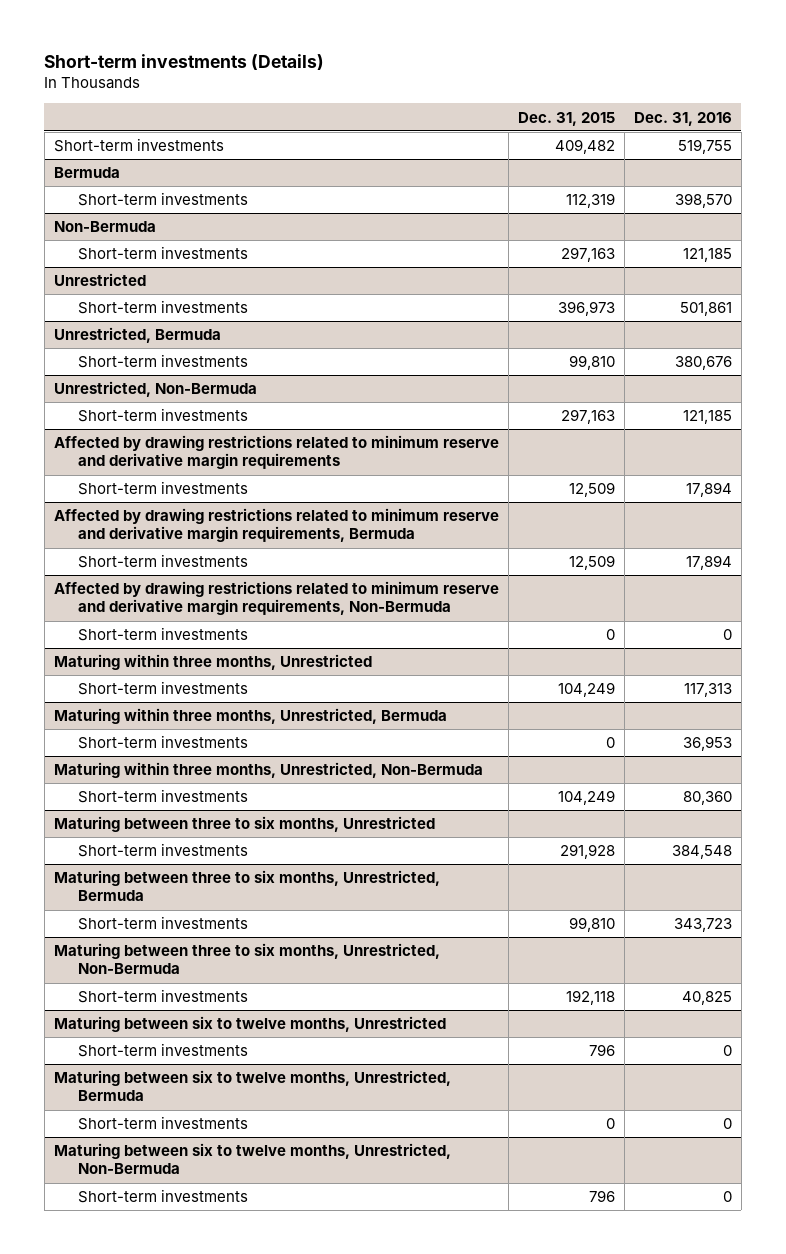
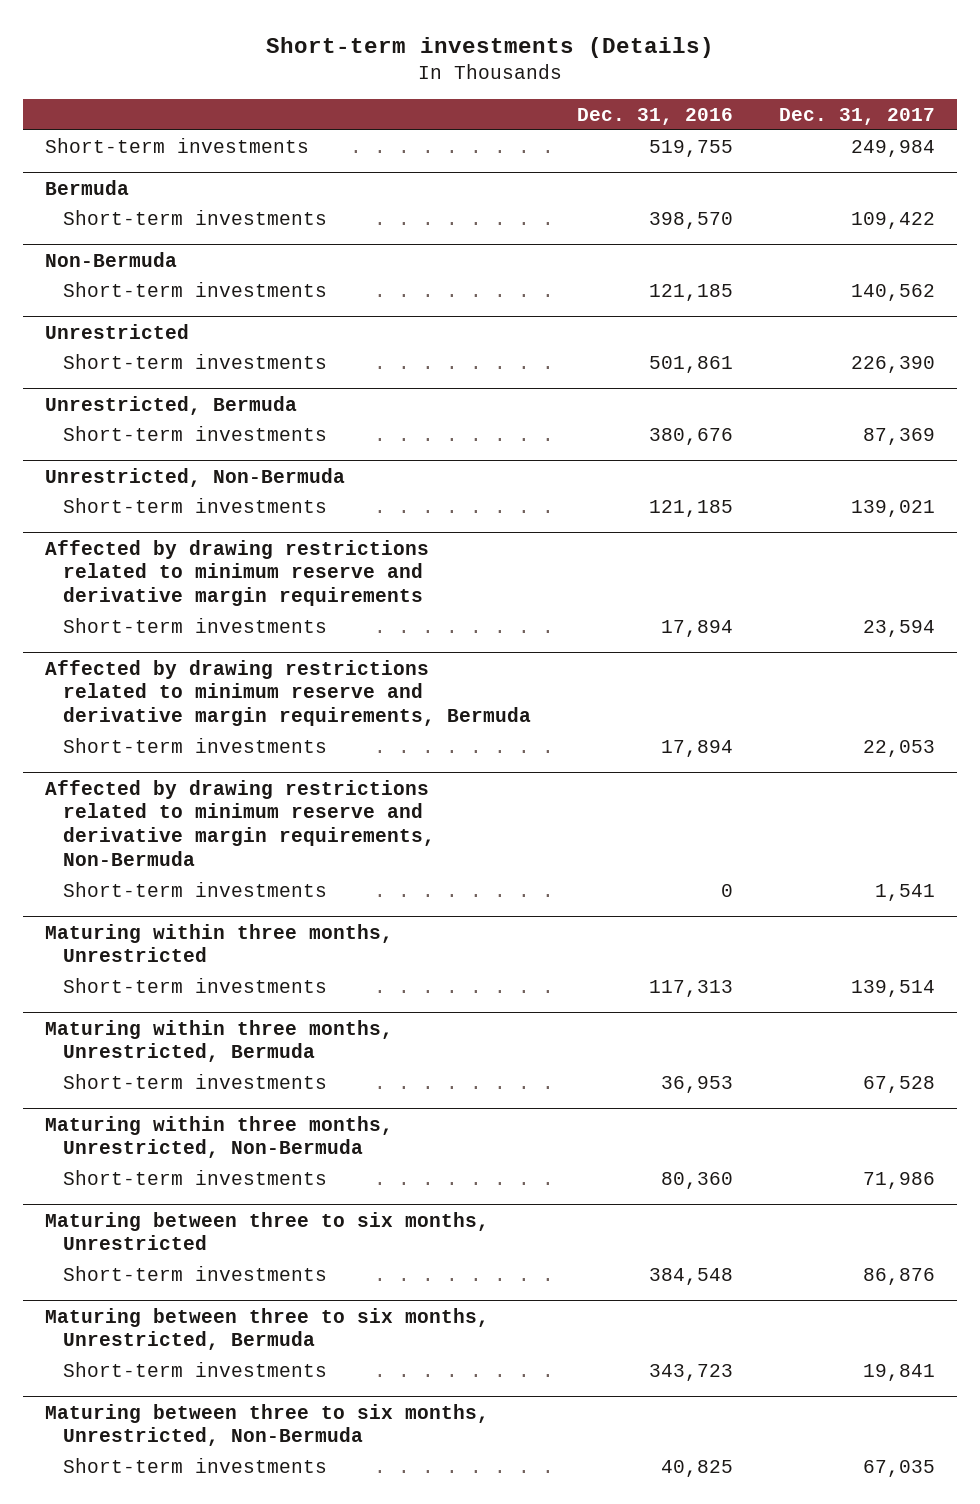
[517,111,615,126] Dec. 31, 2015 -> none
none -> [778,107,935,125] Dec. 31, 2017
[53,1016,446,1033] Maturing between six to twelve months, Unrestricted -> none
[77,1043,248,1058] Short-term investments -> none
[53,1070,451,1102] Maturing between six to twelve months, Unrestricted, Bermuda -> none
[77,1116,248,1131] Short-term investments -> none
[53,1143,451,1175] Maturing between six to twelve months, Unrestricted, Non-Bermuda -> none
[77,1189,248,1204] Short-term investments -> none

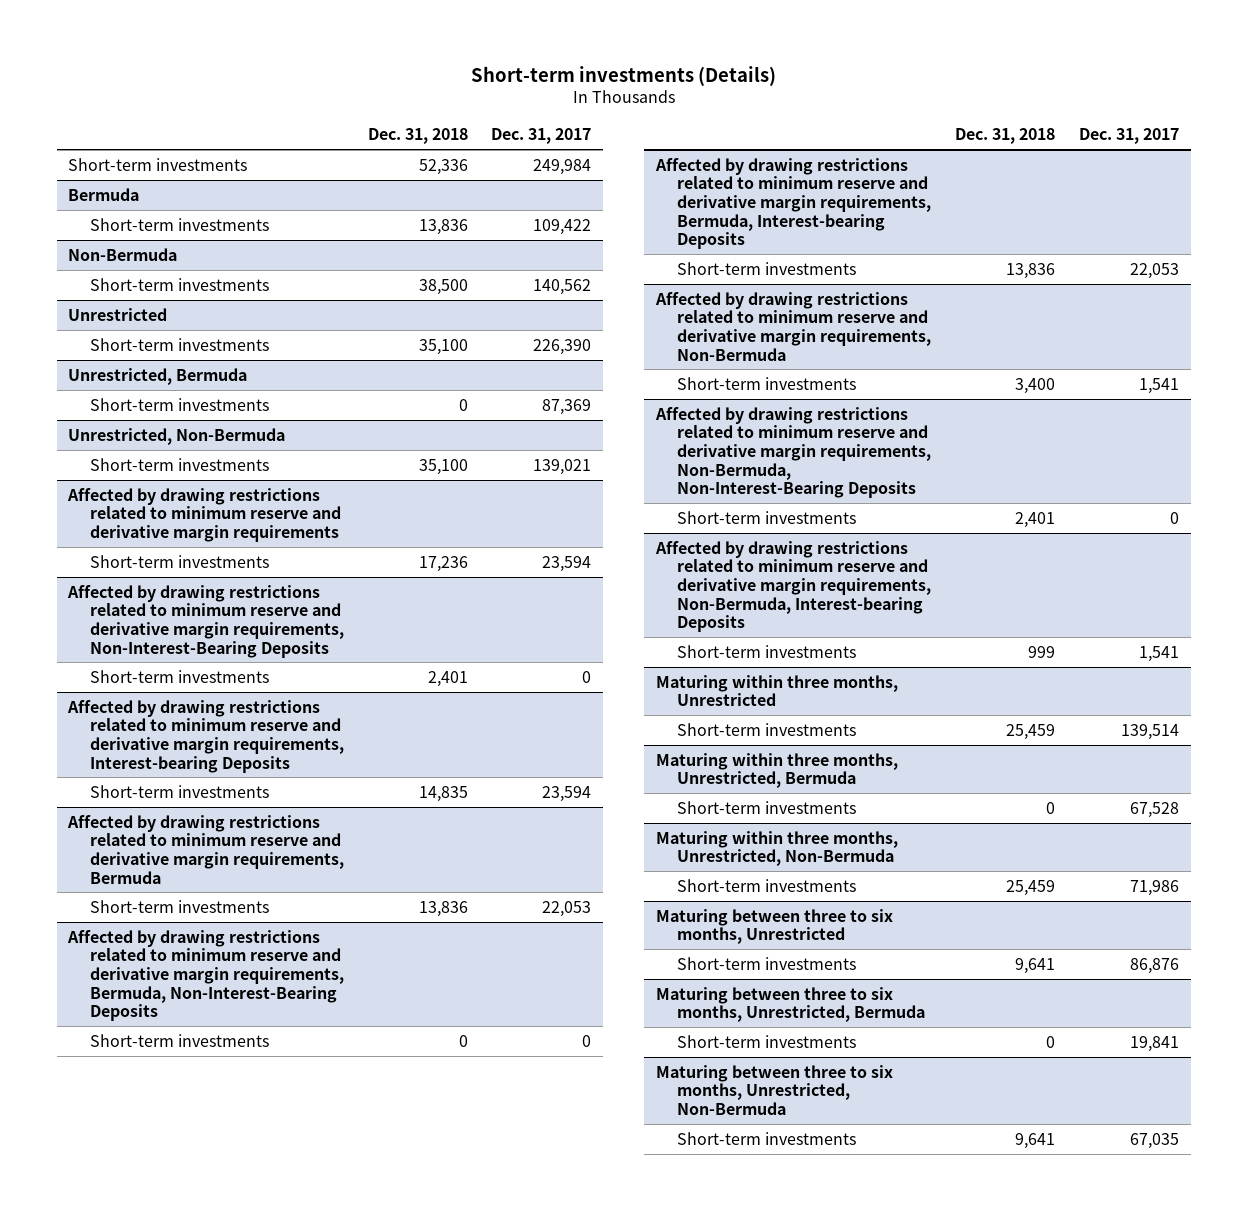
[576,107,733,125] Dec. 31, 2016 -> none
none -> [367,128,468,145] Dec. 31, 2018
none -> [67,584,344,658] Affected by drawing restrictions related to minimum reserve and derivative margin requirements, Non-Interest-Bearing Deposits
none -> [89,669,269,683] Short-term investments
none -> [67,699,344,773] Affected by drawing restrictions related to minimum reserve and derivative margin requirements, Interest-bearing Deposits
none -> [89,784,269,798] Short-term investments
none -> [67,929,344,1022] Affected by drawing restrictions related to minimum reserve and derivative margin requirements, Bermuda, Non-Interest-Bearing Deposits
none -> [89,1033,269,1047] Short-term investments
none -> [654,157,932,250] Affected by drawing restrictions related to minimum reserve and derivative margin requirements, Bermuda, Interest-bearing Deposits
none -> [677,261,857,275] Short-term investments
none -> [654,406,932,499] Affected by drawing restrictions related to minimum reserve and derivative margin requirements, Non-Bermuda, Non-Interest-Bearing Deposits
none -> [677,510,857,524] Short-term investments
none -> [654,540,932,633] Affected by drawing restrictions related to minimum reserve and derivative margin requirements, Non-Bermuda, Interest-bearing Deposits
none -> [677,644,857,658] Short-term investments

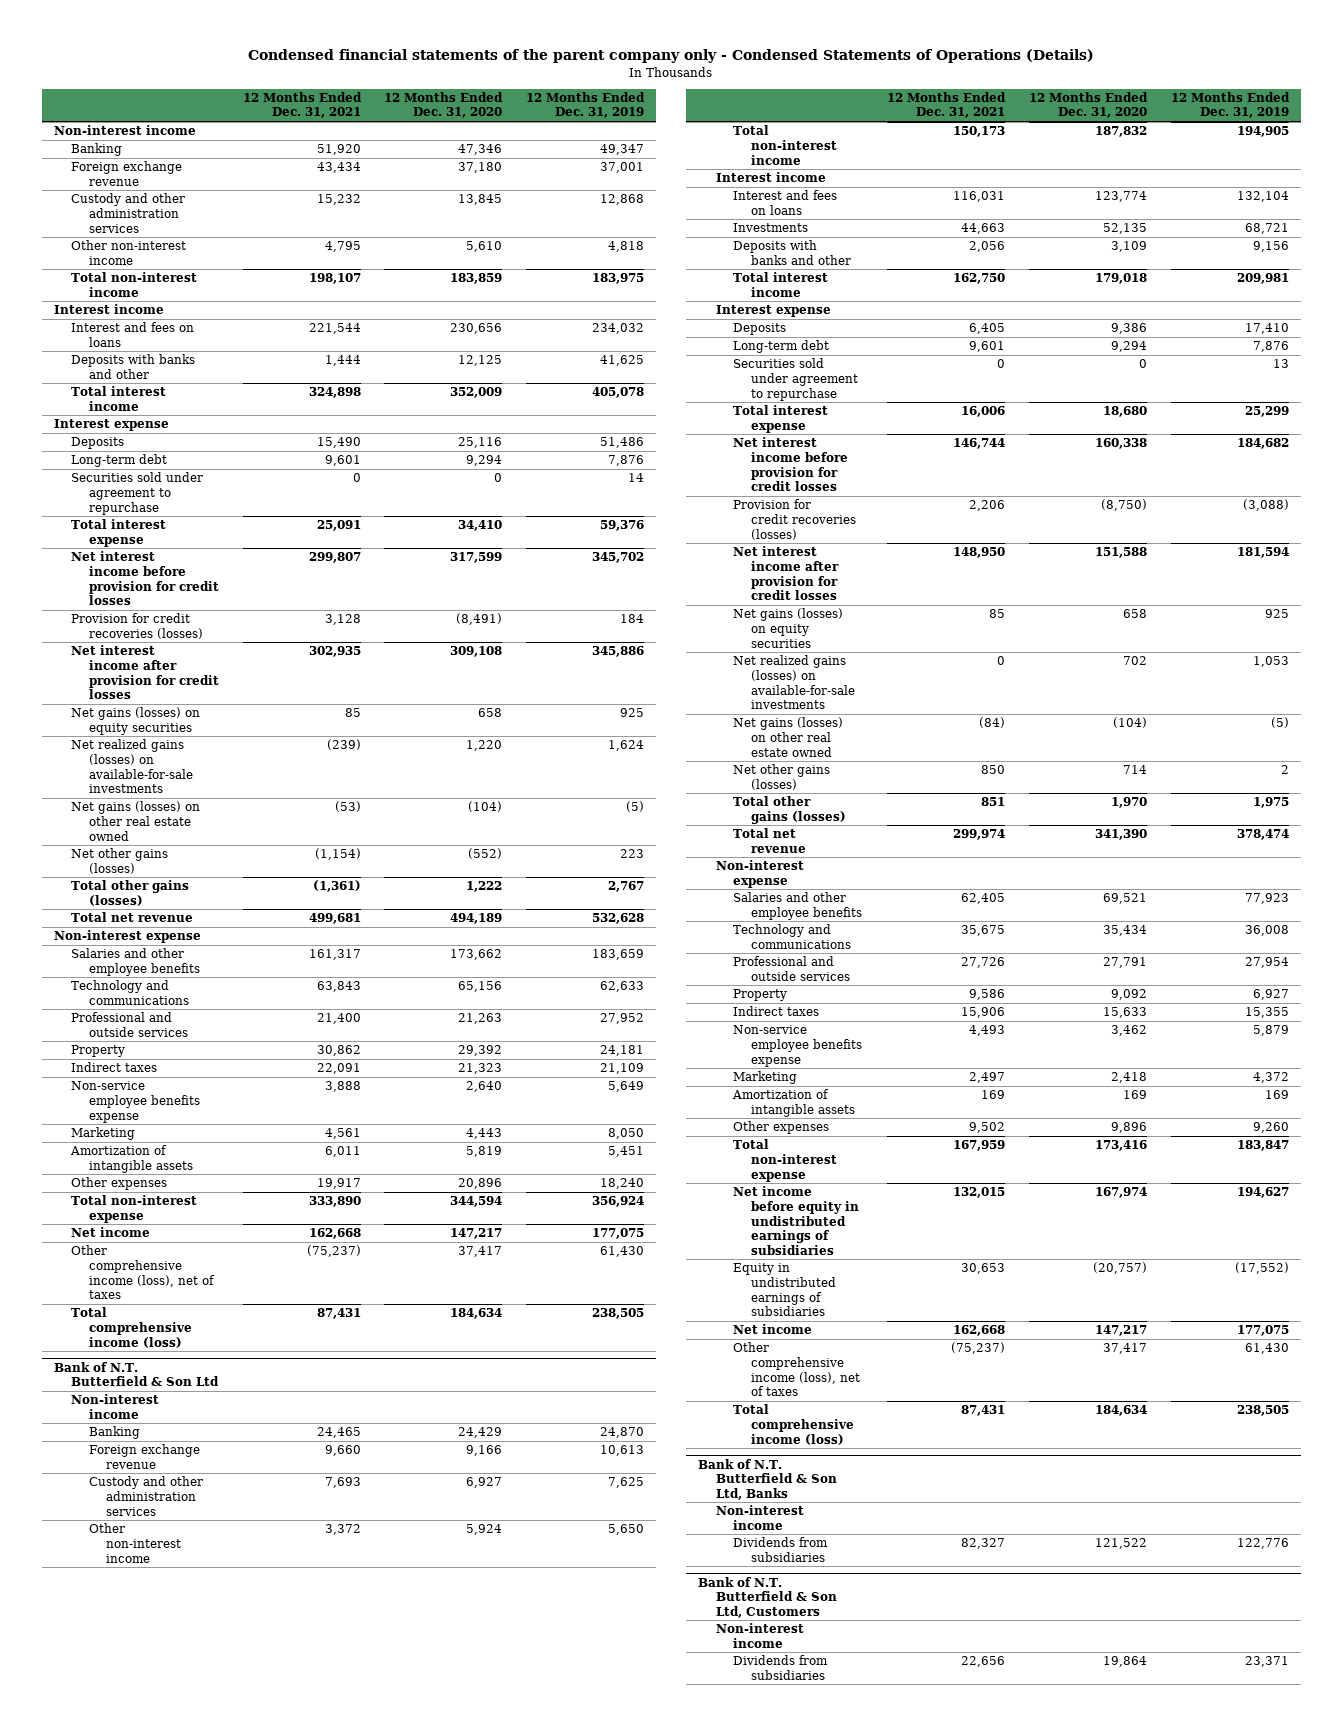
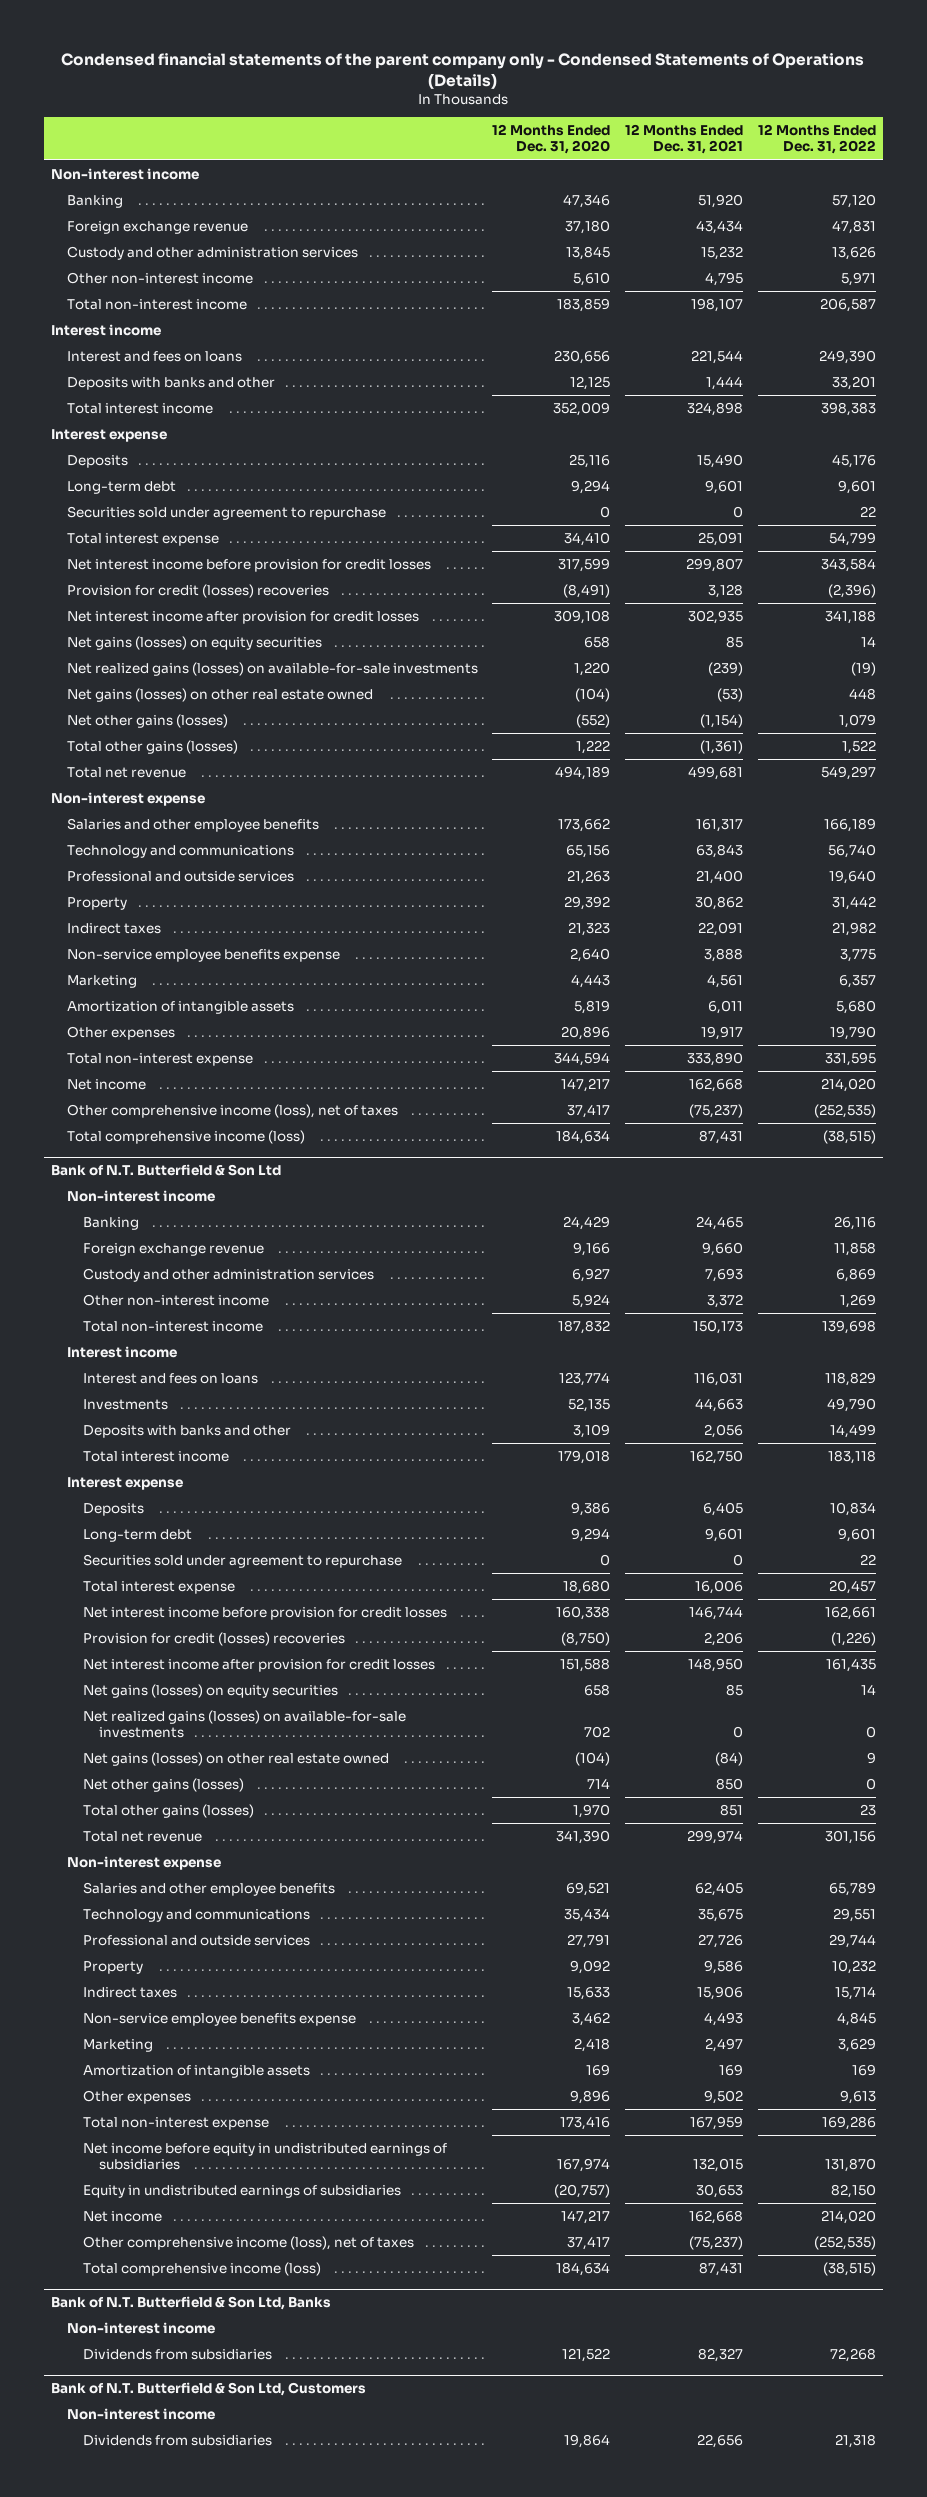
[526,91,646,119] 12 Months Ended Dec. 31, 2019 -> none
none -> [757,124,876,155] 12 Months Ended Dec. 31, 2022
[71,613,203,639] Provision for credit recoveries (losses) -> [66,583,329,598] Provision for credit (losses) recoveries
[733,499,856,540] Provision for credit recoveries (losses) -> [82,1631,345,1646] Provision for credit (losses) recoveries

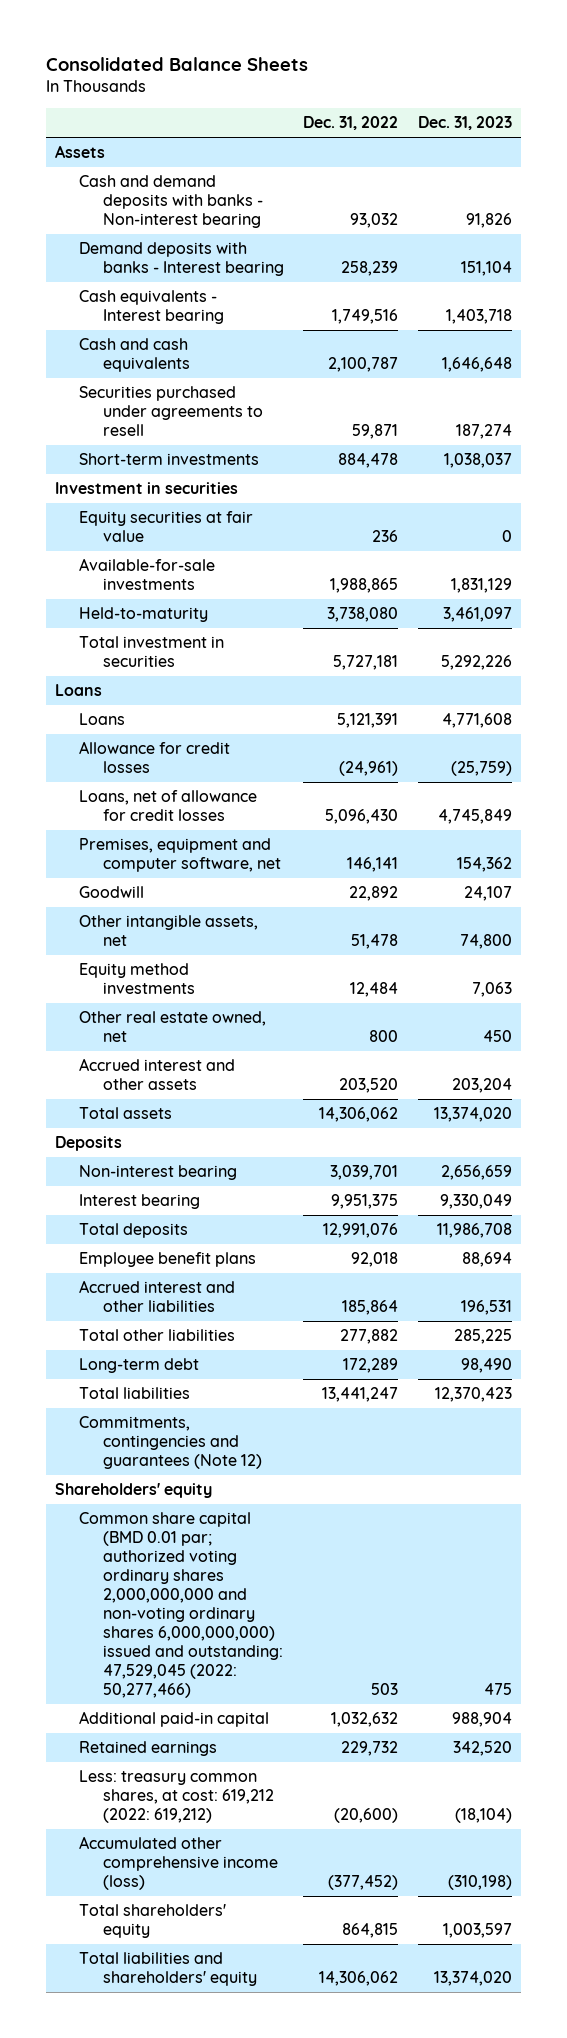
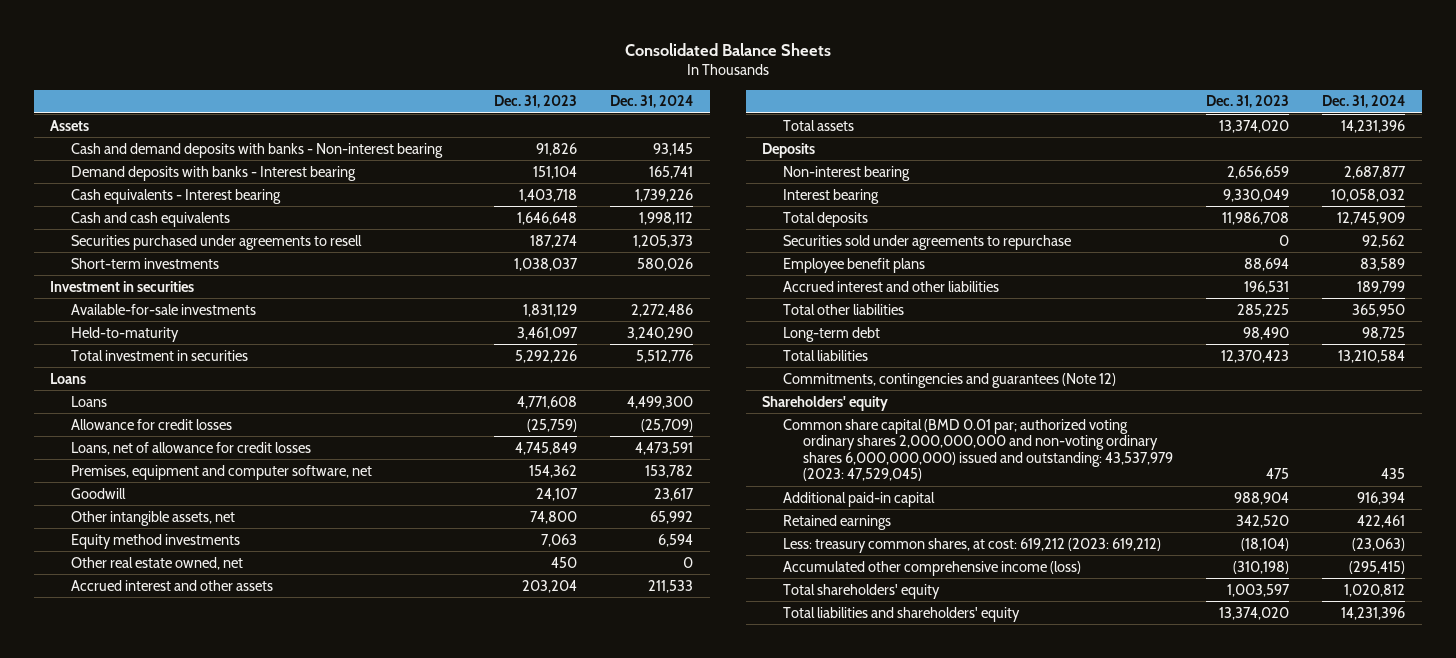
[303,116,399,131] Dec. 31, 2022 -> none
none -> [610,95,694,109] Dec. 31, 2024
[79,511,254,543] Equity securities at fair value -> none
none -> [782,234,1071,250] Securities sold under agreements to repurchase
[79,1512,284,1698] Common share capital (BMD 0.01 par; authorized voting ordinary shares 2,000,000,000 and non-voting ordinary shares 6,000,000,000) issued and outstanding: 47,529,045 (2022: 50,277,466) -> [782,418,1174,482] Common share capital (BMD 0.01 par; authorized voting ordinary shares 2,000,000,000 and non-voting ordinary shares 6,000,000,000) issued and outstanding: 43,537,979 (2023: 47,529,045)
[79,1770,275,1824] Less: treasury common shares, at cost: 619,212 (2022: 619,212) -> [782,537,1161,553] Less: treasury common shares, at cost: 619,212 (2023: 619,212)

